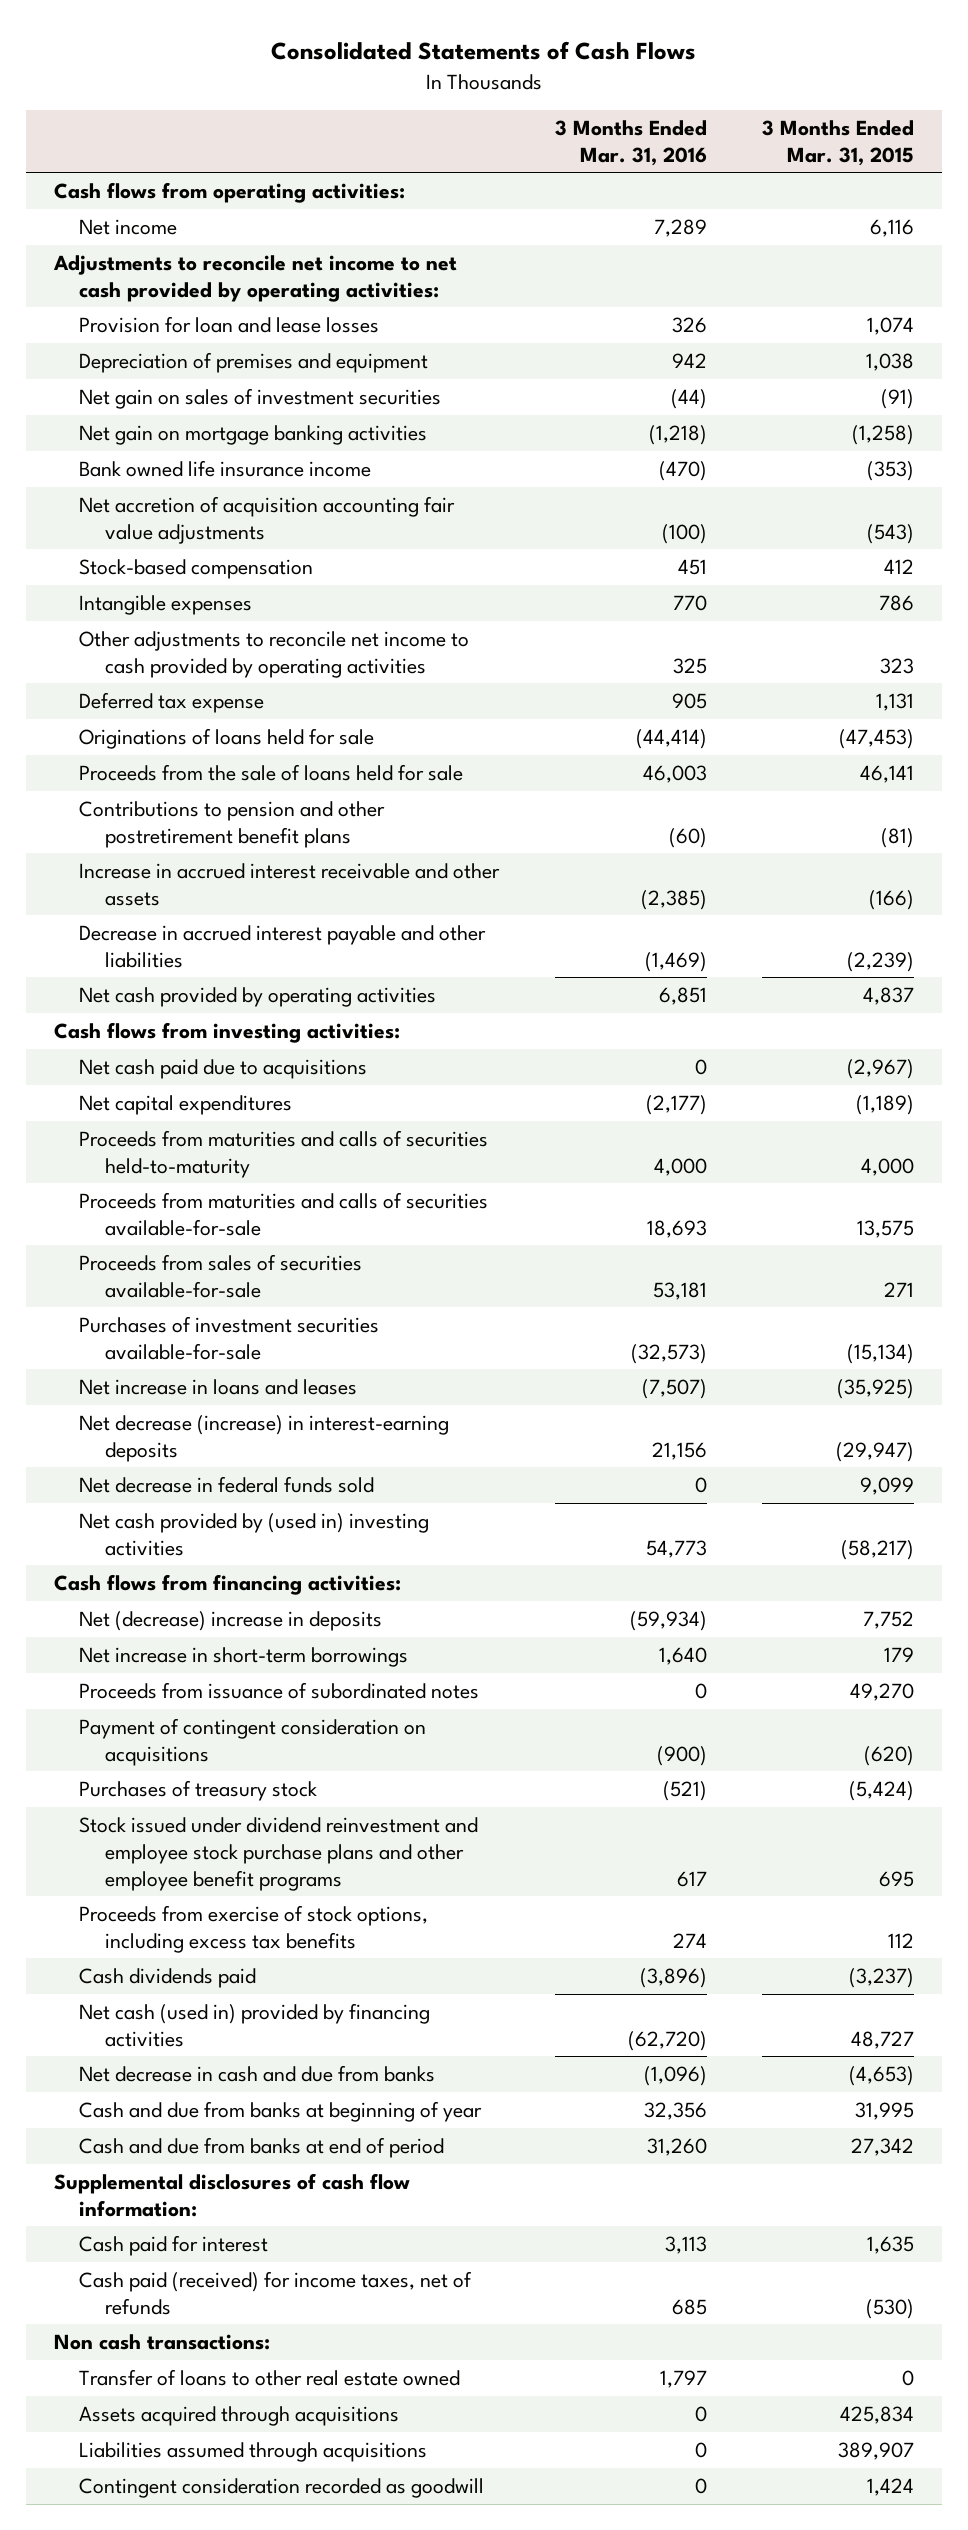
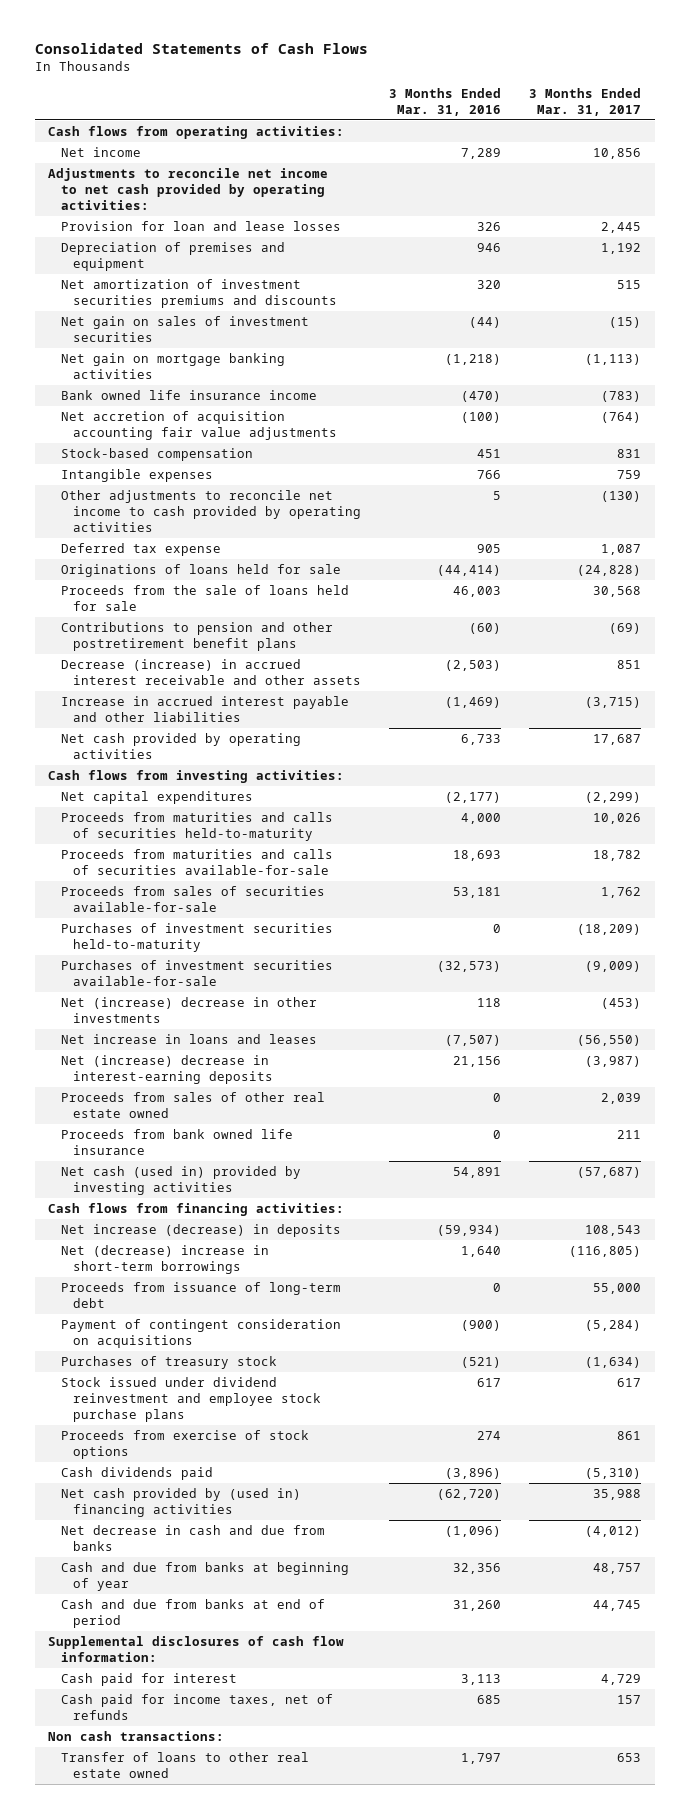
[762,119,915,166] 3 Months Ended Mar. 31, 2015 -> none
none -> [528,88,641,117] 3 Months Ended Mar. 31, 2017
[671,352,707,368] 942 -> [477,242,502,252] 946
none -> [60,278,338,308] Net amortization of investment securities premiums and discounts
[672,594,707,611] 770 -> [477,469,502,479] 766
[672,657,707,674] 325 -> [493,490,502,500] 5
[79,862,501,906] Increase in accrued interest receivable and other assets -> [60,658,362,685] Decrease (increase) in accrued interest receivable and other assets
[640,889,707,910] (2,385) -> [445,659,502,671] (2,503)
[79,924,487,968] Decrease in accrued interest payable and other liabilities -> [60,695,349,722] Increase in accrued interest payable and other liabilities
[658,986,707,1005] 6,851 -> [461,733,502,745] 6,733
[79,1058,368,1079] Net cash paid due to acquisitions -> none
none -> [60,922,333,952] Purchases of investment securities held-to-maturity
none -> [60,996,317,1023] Net (increase) decrease in other investments
[79,1475,375,1493] Net decrease in federal funds sold -> none
[79,1414,450,1462] Net decrease (increase) in interest-earning deposits -> [60,1054,274,1084] Net (increase) decrease in interest-earning deposits
none -> [60,1091,325,1118] Proceeds from sales of other real estate owned
none -> [60,1128,293,1155] Proceeds from bank owned life insurance
[79,1512,430,1556] Net cash provided by (used in) investing activities -> [60,1165,301,1195] Net cash (used in) provided by investing activities
[645,1539,707,1558] 54,773 -> [453,1166,502,1178] 54,891
[79,1681,480,1699] Proceeds from issuance of subordinated notes -> none
[79,1610,383,1631] Net (decrease) increase in deposits -> [60,1223,341,1237] Net increase (decrease) in deposits
[79,1646,409,1667] Net increase in short-term borrowings -> [60,1244,269,1274] Net (decrease) increase in short-term borrowings
none -> [60,1281,341,1308] Proceeds from issuance of long-term debt
[79,1816,479,1891] Stock issued under dividend reinvestment and employee stock purchase plans and other employee benefit programs -> [60,1376,322,1423] Stock issued under dividend reinvestment and employee stock purchase plans
[79,1904,429,1953] Proceeds from exercise of stock options, including excess tax benefits -> [60,1429,309,1459] Proceeds from exercise of stock options
[79,2002,431,2047] Net cash (used in) provided by financing activities -> [60,1487,301,1517] Net cash provided by (used in) financing activities
[79,2270,473,2315] Cash paid (received) for income taxes, net of refunds -> [60,1693,333,1720] Cash paid for income taxes, net of refunds
[79,2405,400,2426] Assets acquired through acquisitions -> none
[79,2441,428,2462] Liabilities assumed through acquisitions -> none
[79,2477,485,2498] Contingent consideration recorded as goodwill -> none

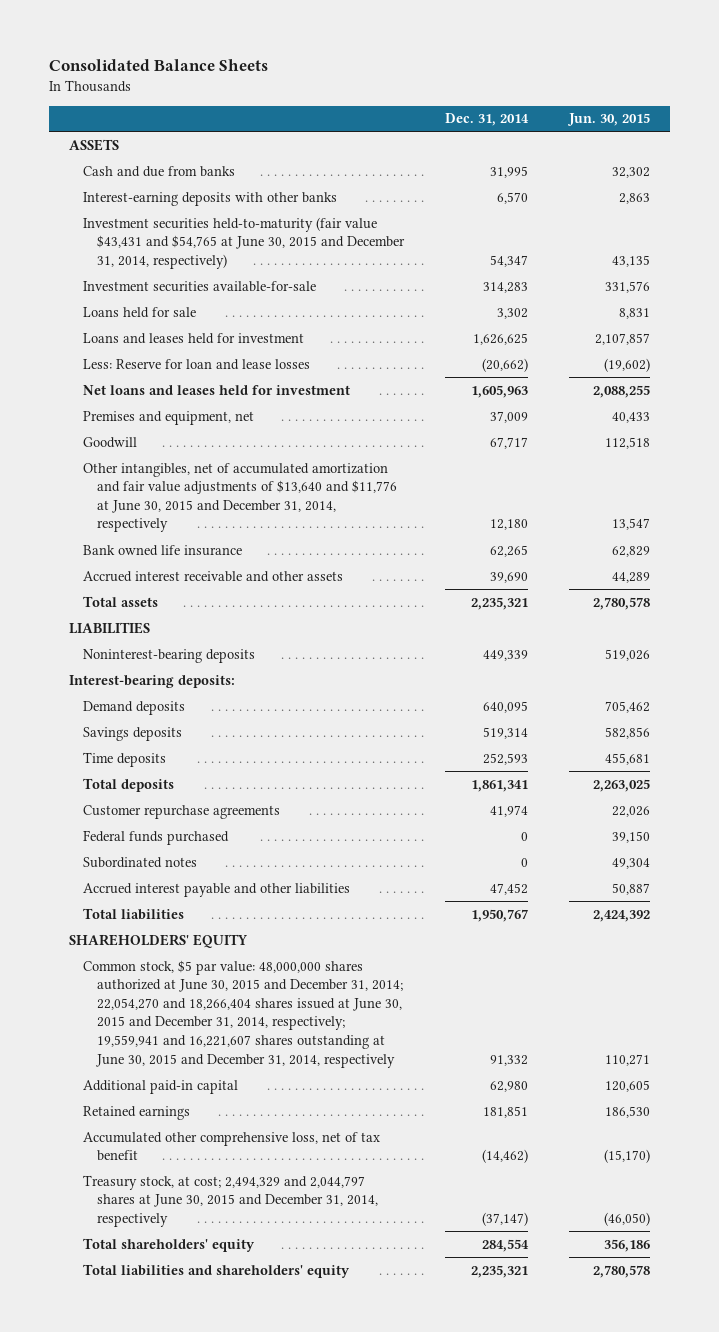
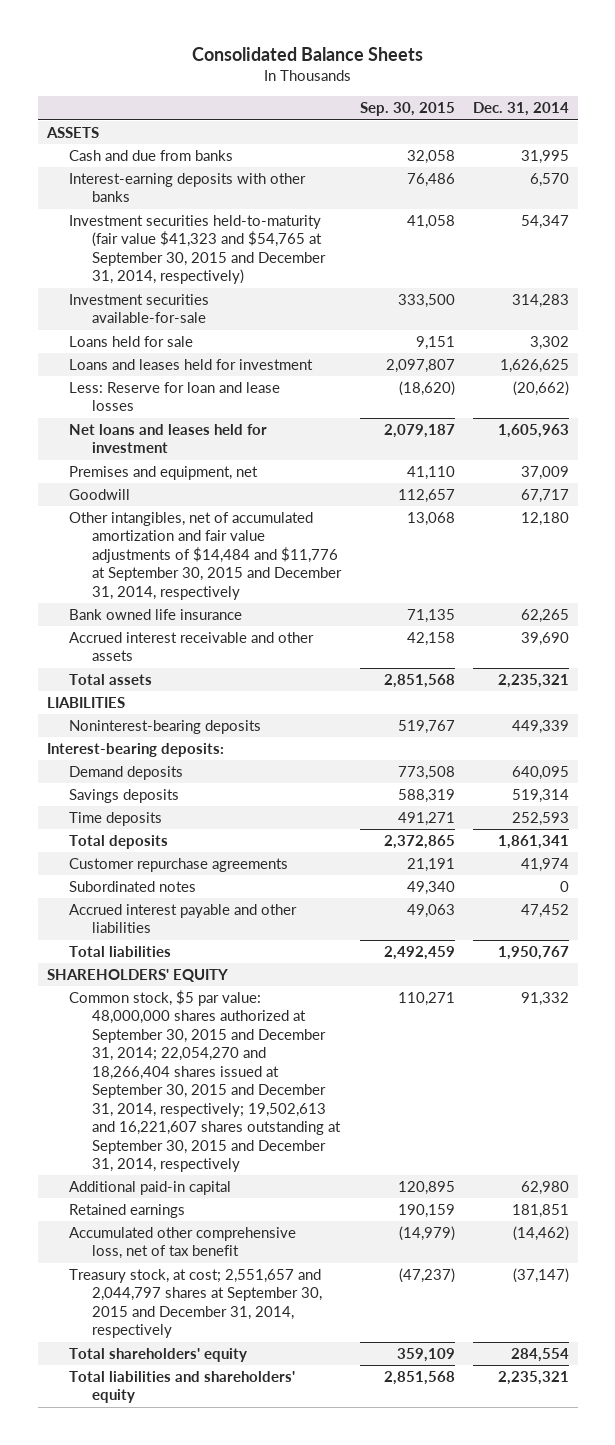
[566,113,650,127] Jun. 30, 2015 -> none
none -> [359,102,455,117] Sep. 30, 2015
[82,216,405,269] Investment securities held-to-maturity (fair value $43,431 and $54,765 at June 30, 2015 and December 31, 2014, respectively) -> [69,215,327,285] Investment securities held-to-maturity (fair value $41,323 and $54,765 at September 30, 2015 and December 31, 2014, respectively)
[82,462,397,533] Other intangibles, net of accumulated amortization and fair value adjustments of $13,640 and $11,776 at June 30, 2015 and December 31, 2014, respectively -> [69,512,343,600] Other intangibles, net of accumulated amortization and fair value adjustments of $14,484 and $11,776 at September 30, 2015 and December 31, 2014, respectively
[82,829,229,845] Federal funds purchased -> none
[82,959,403,1068] Common stock, $5 par value: 48,000,000 shares authorized at June 30, 2015 and December 31, 2014; 22,054,270 and 18,266,404 shares issued at June 30, 2015 and December 31, 2014, respectively; 19,559,941 and 16,221,607 shares outstanding at June 30, 2015 and December 31, 2014, respectively -> [69,990,342,1173] Common stock, $5 par value: 48,000,000 shares authorized at September 30, 2015 and December 31, 2014; 22,054,270 and 18,266,404 shares issued at September 30, 2015 and December 31, 2014, respectively; 19,502,613 and 16,221,607 shares outstanding at September 30, 2015 and December 31, 2014, respectively
[82,1174,378,1227] Treasury stock, at cost; 2,494,329 and 2,044,797 shares at June 30, 2015 and December 31, 2014, respectively -> [69,1269,323,1339] Treasury stock, at cost; 2,551,657 and 2,044,797 shares at September 30, 2015 and December 31, 2014, respectively

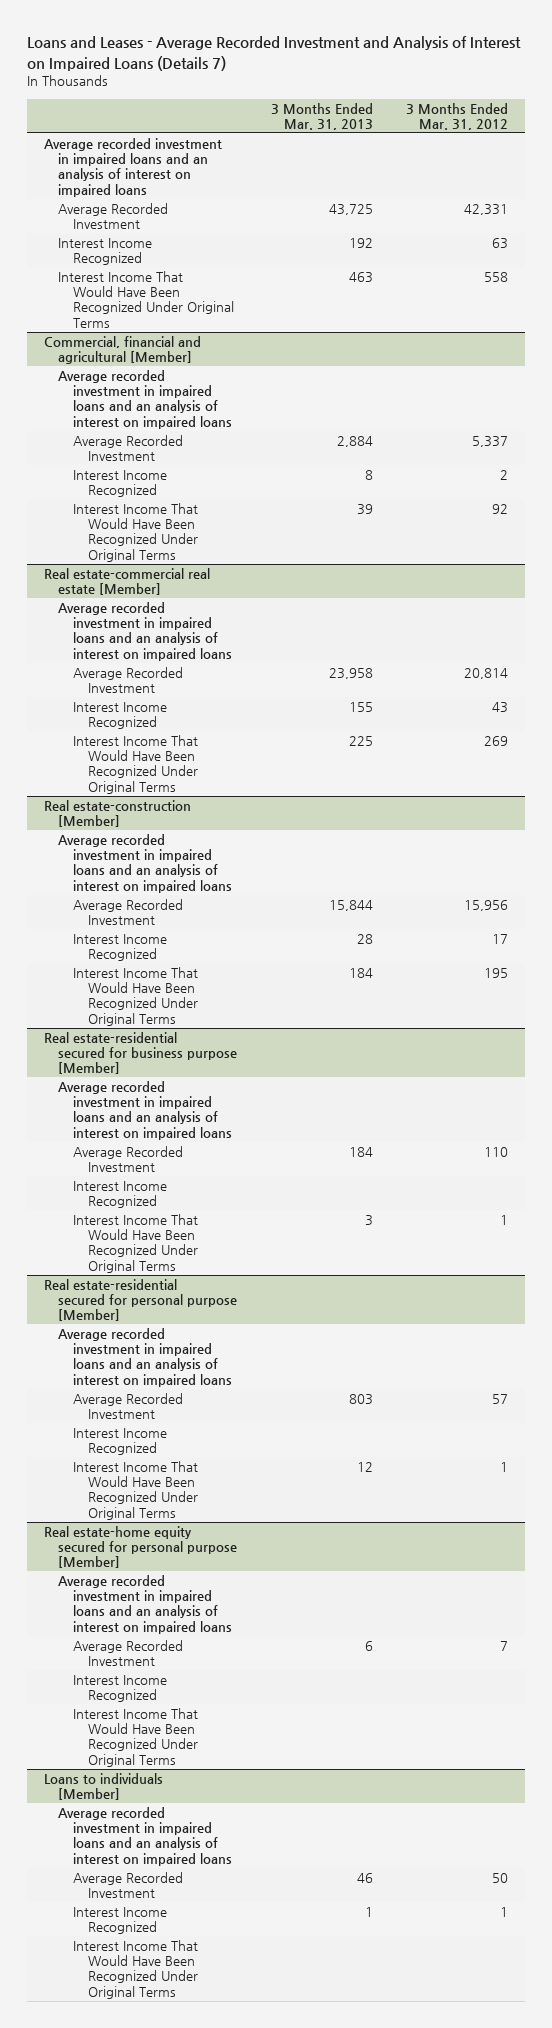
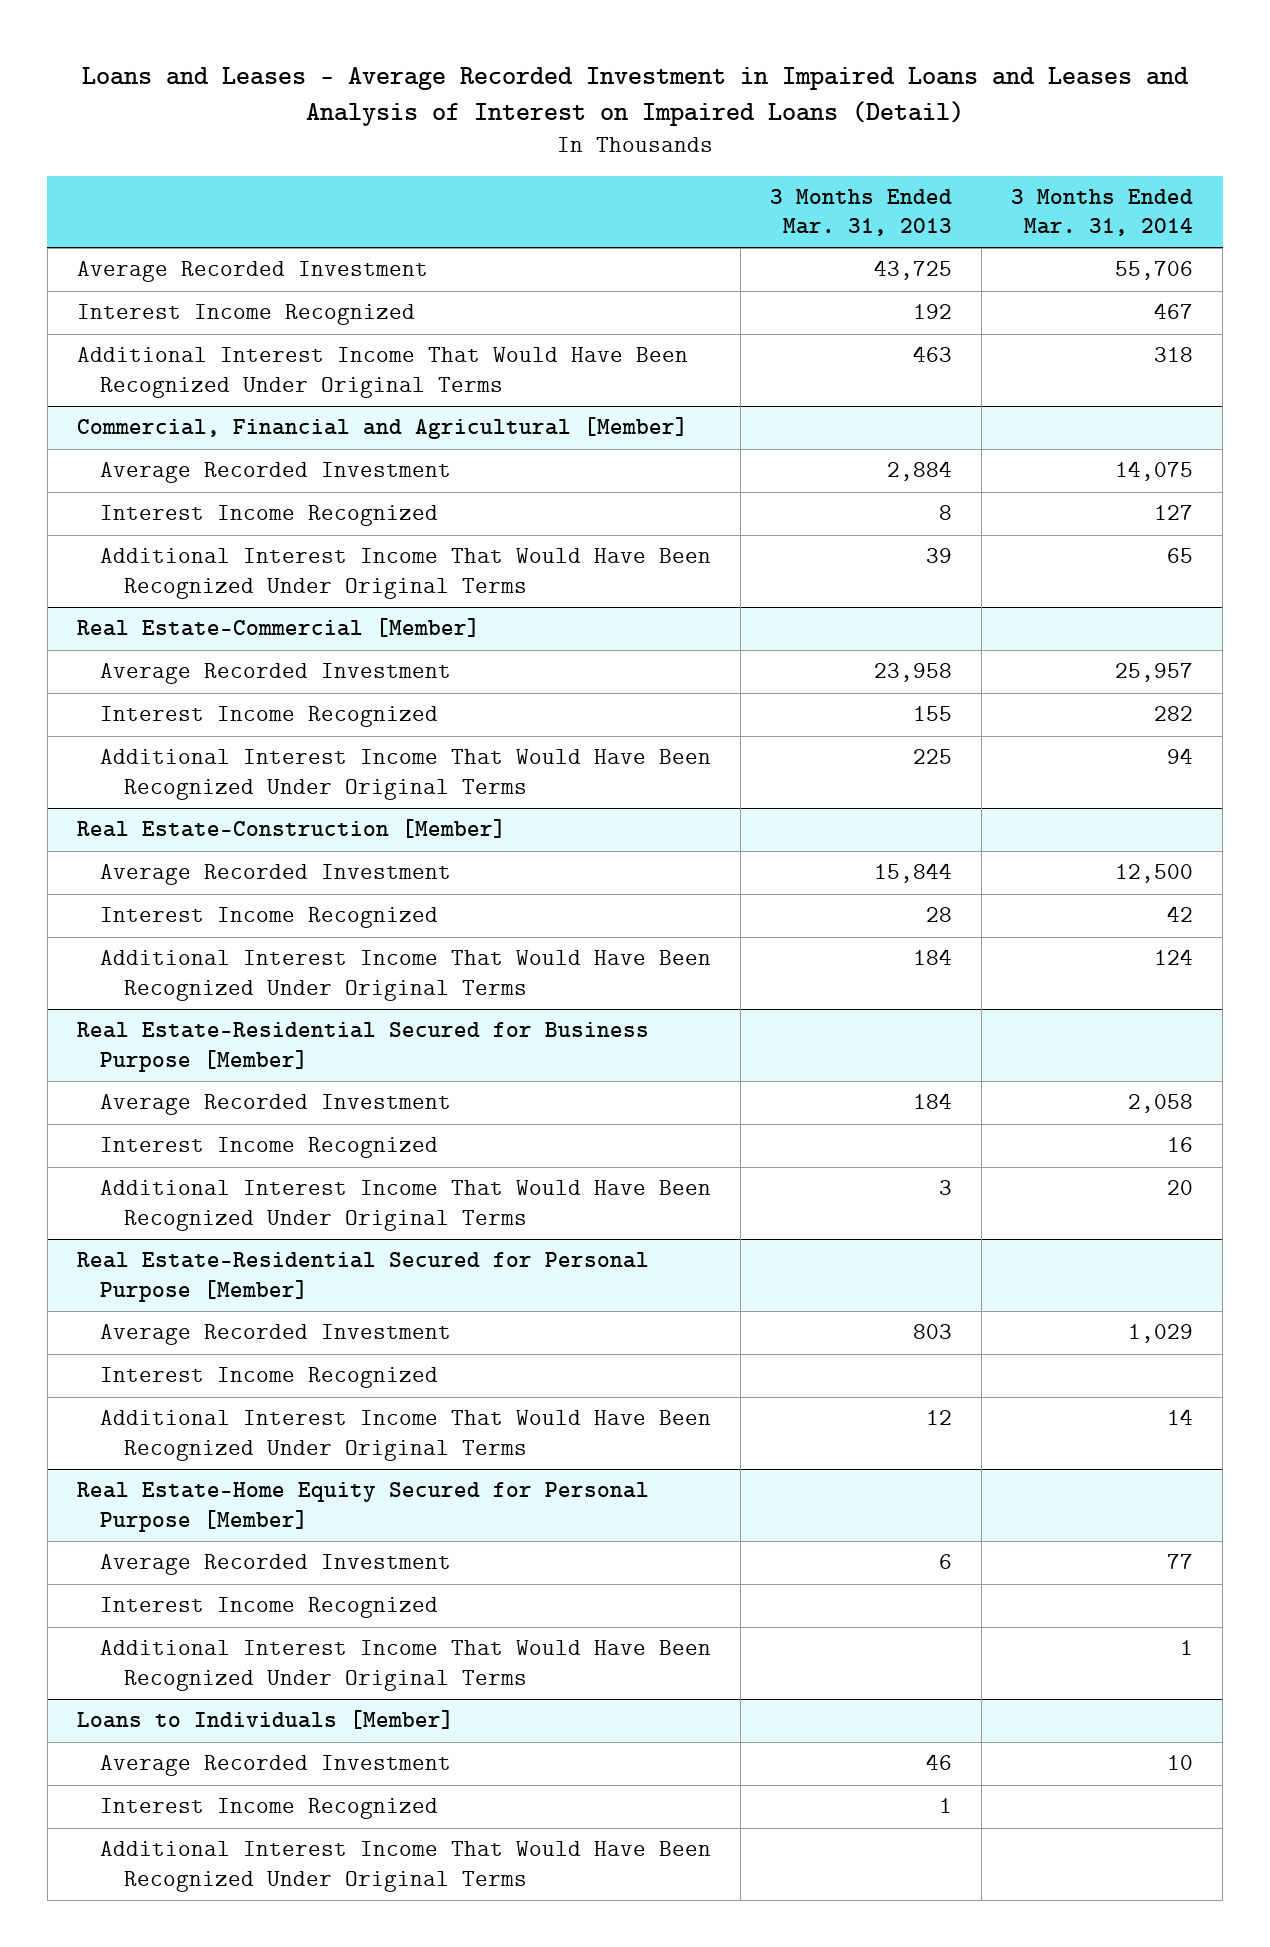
[27,36,522,71] Loans and Leases - Average Recorded Investment and Analysis of Interest on Impaired Loans (Details 7) -> [81,66,1189,127] Loans and Leases - Average Recorded Investment in Impaired Loans and Leases and Analysis of Interest on Impaired Loans (Detail)
[405,102,508,130] 3 Months Ended Mar. 31, 2012 -> none
none -> [1011,189,1194,237] 3 Months Ended Mar. 31, 2014
[43,138,222,197] Average recorded investment in impaired loans and an analysis of interest on impaired loans -> none
[58,370,233,429] Average recorded investment in impaired loans and an analysis of interest on impaired loans -> none
[58,271,235,328] Interest Income That Would Have Been Recognized Under Original Terms -> [76,347,688,398] Additional Interest Income That Would Have Been Recognized Under Original Terms
[43,336,201,365] Commercial, financial and agricultural [Member] -> [76,417,688,440] Commercial, Financial and Agricultural [Member]
[58,602,233,661] Average recorded investment in impaired loans and an analysis of interest on impaired loans -> none
[73,503,199,562] Interest Income That Would Have Been Recognized Under Original Terms -> [100,548,712,599] Additional Interest Income That Would Have Been Recognized Under Original Terms
[43,568,210,596] Real estate-commercial real estate [Member] -> [76,618,480,638] Real Estate-Commercial [Member]
[58,834,233,893] Average recorded investment in impaired loans and an analysis of interest on impaired loans -> none
[73,735,199,794] Interest Income That Would Have Been Recognized Under Original Terms -> [100,749,712,800] Additional Interest Income That Would Have Been Recognized Under Original Terms
[43,800,191,828] Real estate-construction [Member] -> [76,819,506,839] Real Estate-Construction [Member]
[58,1081,233,1140] Average recorded investment in impaired loans and an analysis of interest on impaired loans -> none
[73,967,199,1026] Interest Income That Would Have Been Recognized Under Original Terms -> [100,950,712,1001] Additional Interest Income That Would Have Been Recognized Under Original Terms
[43,1032,238,1075] Real estate-residential secured for business purpose [Member] -> [76,1022,649,1072] Real Estate-Residential Secured for Business Purpose [Member]
[58,1328,233,1387] Average recorded investment in impaired loans and an analysis of interest on impaired loans -> none
[73,1214,199,1273] Interest Income That Would Have Been Recognized Under Original Terms -> [100,1180,712,1231] Additional Interest Income That Would Have Been Recognized Under Original Terms
[43,1279,238,1322] Real estate-residential secured for personal purpose [Member] -> [76,1252,649,1302] Real Estate-Residential Secured for Personal Purpose [Member]
[58,1575,233,1634] Average recorded investment in impaired loans and an analysis of interest on impaired loans -> none
[73,1461,199,1520] Interest Income That Would Have Been Recognized Under Original Terms -> [100,1410,712,1461] Additional Interest Income That Would Have Been Recognized Under Original Terms
[43,1526,238,1569] Real estate-home equity secured for personal purpose [Member] -> [76,1482,649,1532] Real Estate-Home Equity Secured for Personal Purpose [Member]
[58,1807,233,1866] Average recorded investment in impaired loans and an analysis of interest on impaired loans -> none
[73,1708,199,1767] Interest Income That Would Have Been Recognized Under Original Terms -> [100,1640,712,1691] Additional Interest Income That Would Have Been Recognized Under Original Terms
[43,1773,163,1801] Loans to individuals [Member] -> [76,1710,454,1730] Loans to Individuals [Member]
[73,1940,199,1999] Interest Income That Would Have Been Recognized Under Original Terms -> [100,1841,712,1892] Additional Interest Income That Would Have Been Recognized Under Original Terms

